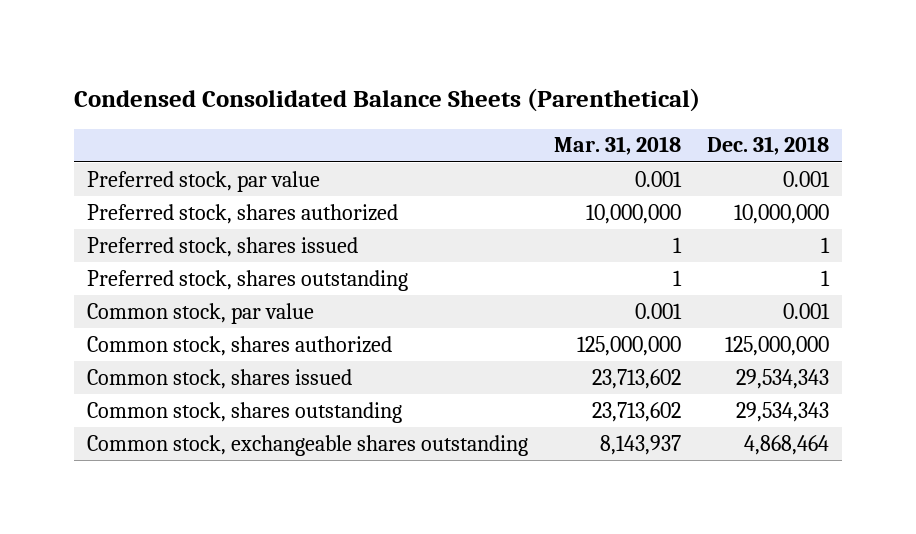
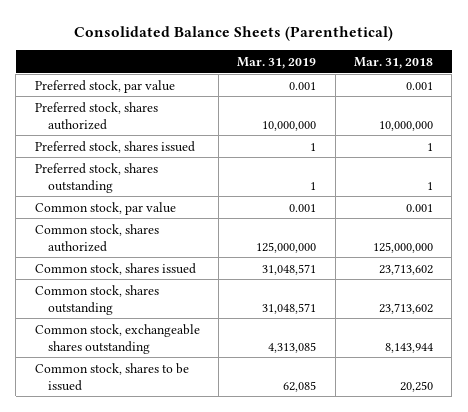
[73,87,700,112] Condensed Consolidated Balance Sheets (Parenthetical) -> [73,25,393,41] Consolidated Balance Sheets (Parenthetical)
[706,136,829,156] Dec. 31, 2018 -> none
none -> [237,56,317,69] Mar. 31, 2019
[599,434,681,455] 8,143,937 -> [385,342,434,353] 8,143,944
none -> [34,362,189,391] Common stock, shares to be issued

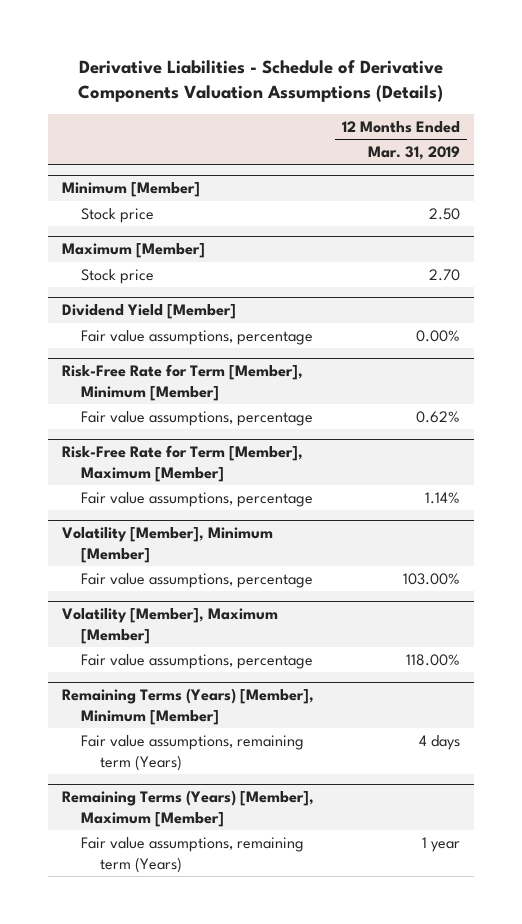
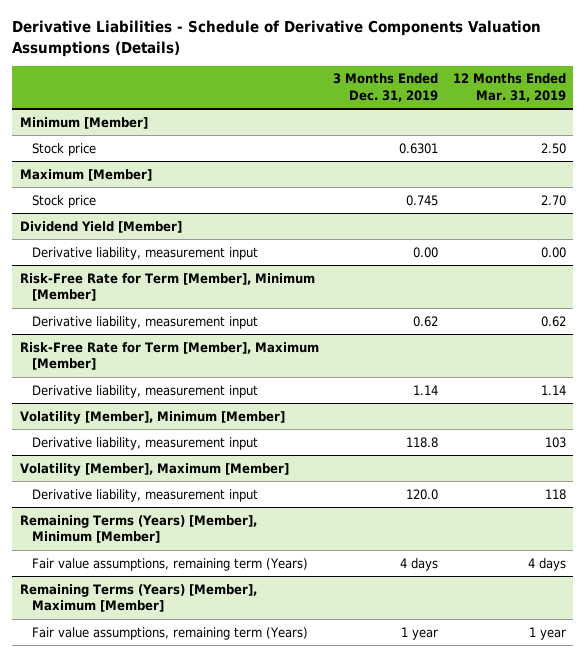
none -> [333,73,439,103] 3 Months Ended Dec. 31, 2019
[81,329,314,345] Fair value assumptions, percentage -> none
none -> [32,246,259,260] Derivative liability, measurement input
[81,410,314,426] Fair value assumptions, percentage -> none
none -> [32,315,259,329] Derivative liability, measurement input
[81,491,314,507] Fair value assumptions, percentage -> none
none -> [32,384,259,398] Derivative liability, measurement input
[81,572,314,588] Fair value assumptions, percentage -> none
none -> [32,436,259,450] Derivative liability, measurement input
[81,653,314,669] Fair value assumptions, percentage -> none
none -> [32,488,259,502] Derivative liability, measurement input

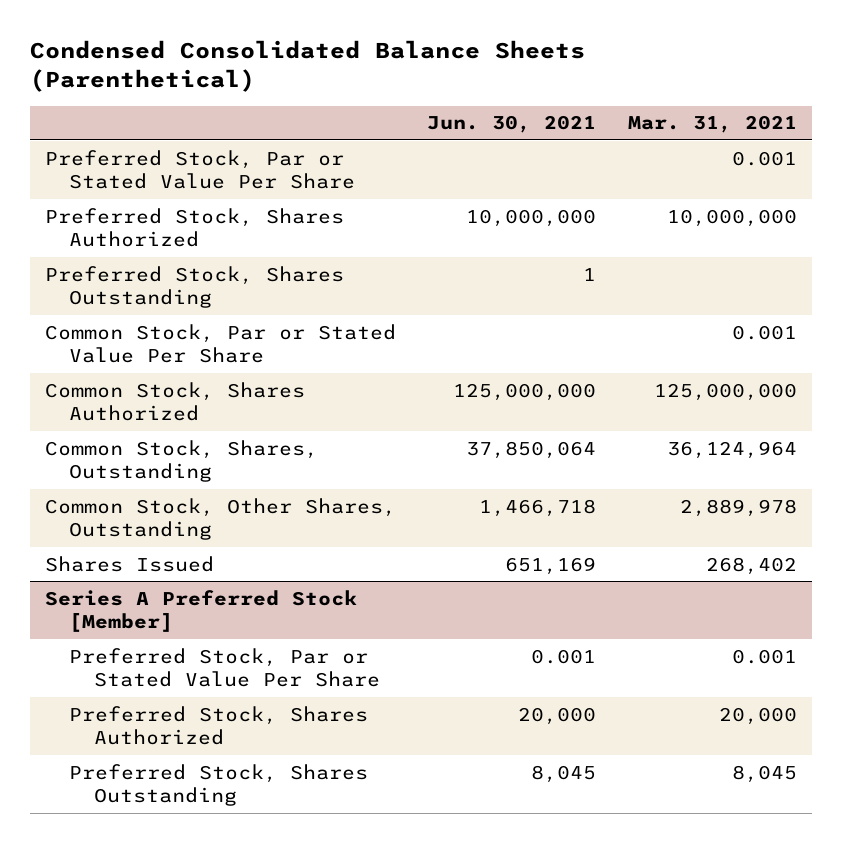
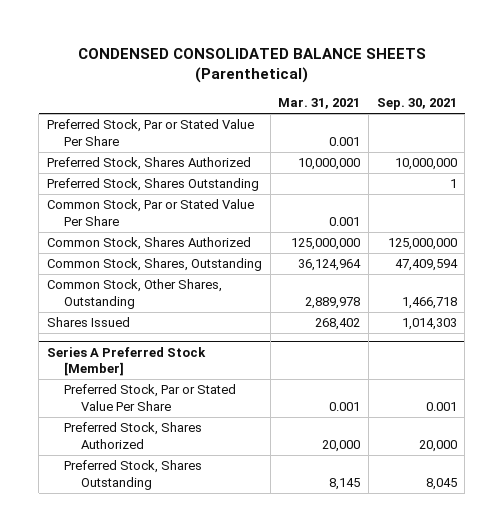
[29,40,585,93] Condensed Consolidated Balance Sheets (Parenthetical) -> [77,47,426,83] CONDENSED CONSOLIDATED BALANCE SHEETS (Parenthetical)
[427,115,597,134] Jun. 30, 2021 -> none
none -> [376,98,457,111] Sep. 30, 2021
[731,764,797,783] 8,045 -> [329,477,361,490] 8,145

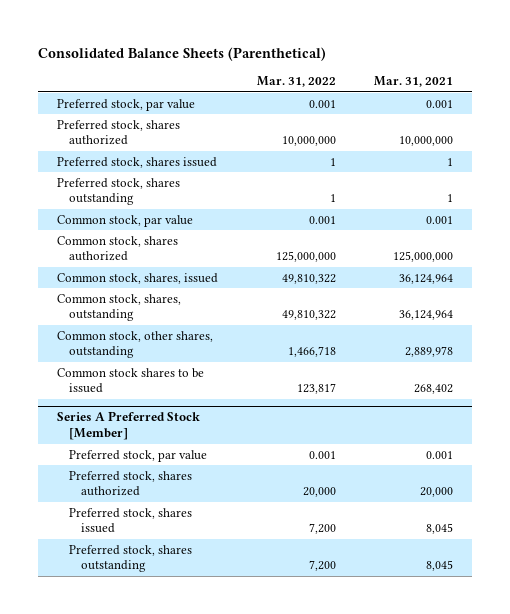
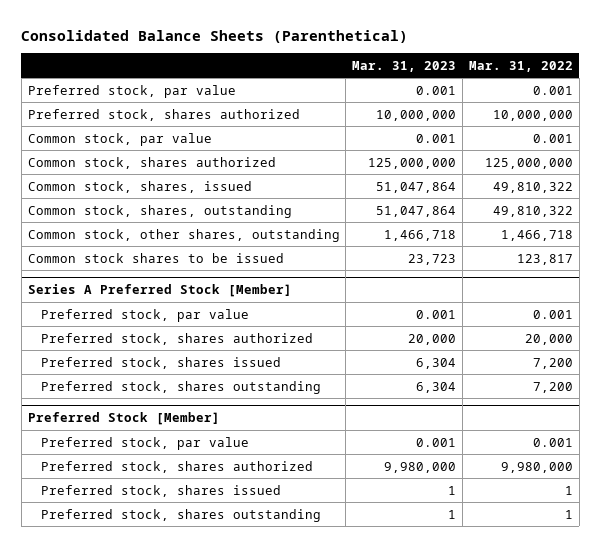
[374,76,454,88] Mar. 31, 2021 -> none
none -> [352,60,457,72] Mar. 31, 2023
[57,156,218,168] Preferred stock, shares issued -> none
[57,177,181,206] Preferred stock, shares outstanding -> none
none -> [27,411,220,425] Preferred Stock [Member]
none -> [40,436,249,450] Preferred stock, par value
none -> [40,460,313,473] Preferred stock, shares authorized
none -> [40,484,281,497] Preferred stock, shares issued
none -> [40,508,321,522] Preferred stock, shares outstanding

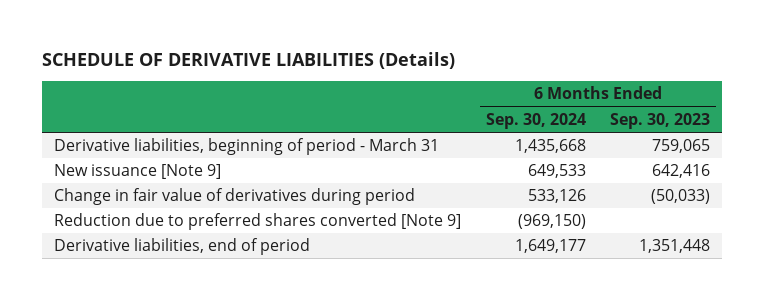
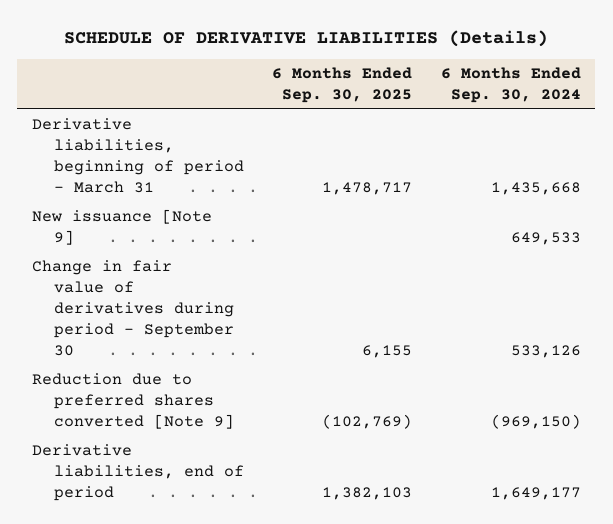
[610,112,711,129] Sep. 30, 2023 -> none
none -> [272,67,413,104] 6 Months Ended Sep. 30, 2025
[54,188,416,206] Change in fair value of derivatives during period -> [31,259,234,357] Change in fair value of derivatives during period - September 30

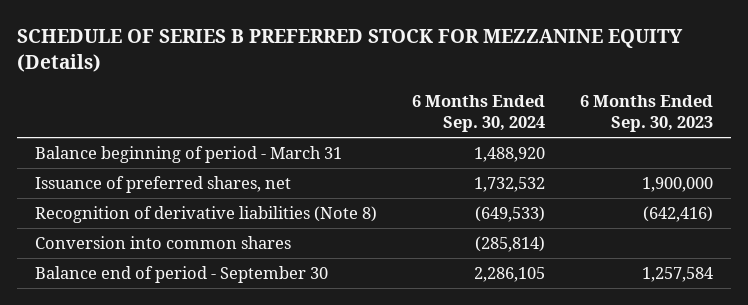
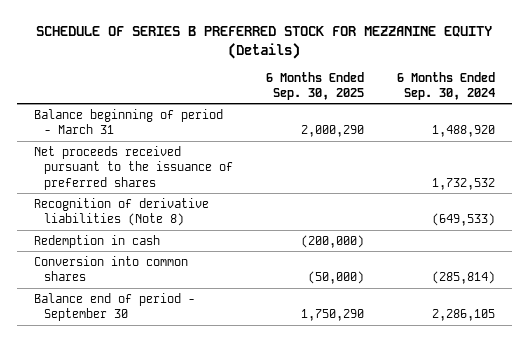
[580,94,714,133] 6 Months Ended Sep. 30, 2023 -> none
none -> [266,71,365,101] 6 Months Ended Sep. 30, 2025
[34,175,291,193] Issuance of preferred shares, net -> [33,145,233,190] Net proceeds received pursuant to the issuance of preferred shares
none -> [33,234,160,248] Redemption in cash

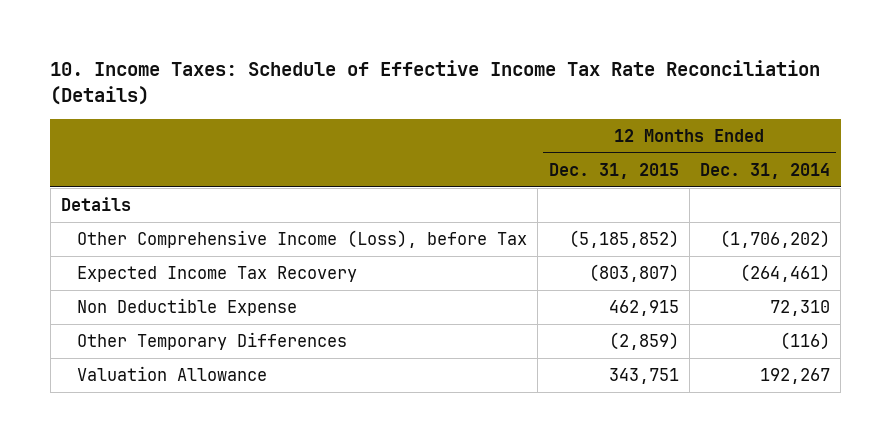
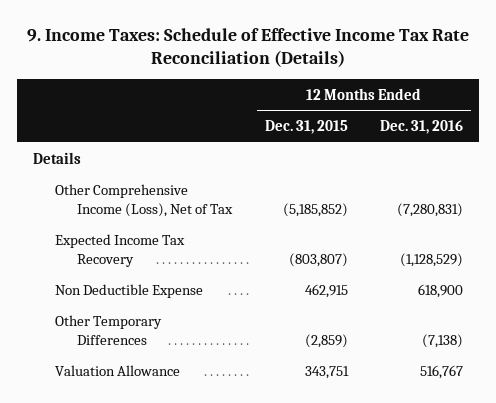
[50,60,821,106] 10. Income Taxes: Schedule of Effective Income Tax Rate Reconciliation (Details) -> [27,27,470,68] 9. Income Taxes: Schedule of Effective Income Tax Rate Reconciliation (Details)
[700,162,831,179] Dec. 31, 2014 -> none
none -> [379,120,463,135] Dec. 31, 2016
[77,230,528,249] Other Comprehensive Income (Loss), before Tax -> [55,183,234,217] Other Comprehensive Income (Loss), Net of Tax

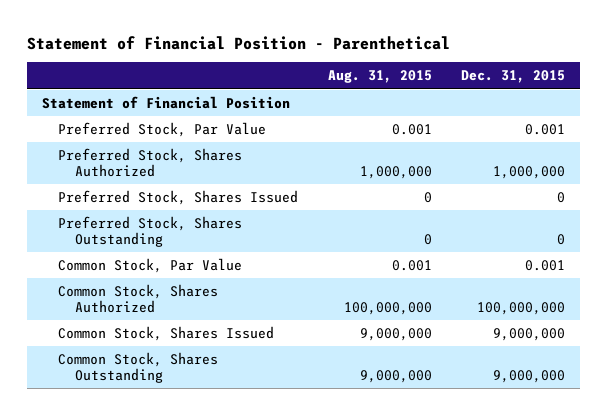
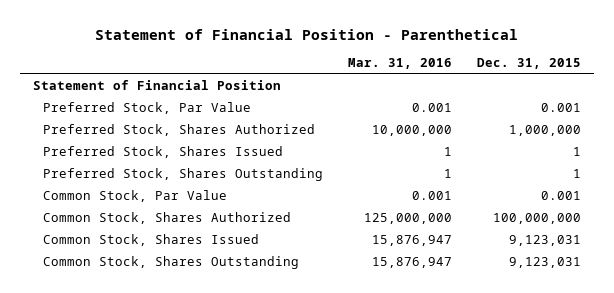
[327,70,432,84] Aug. 31, 2015 -> none
none -> [347,58,452,70] Mar. 31, 2016
[556,192,565,204] 0 -> [573,147,582,157] 1
[556,234,565,246] 0 -> [573,169,582,179] 1
[492,328,565,342] 9,000,000 -> [509,235,582,247] 9,123,031
[492,370,565,384] 9,000,000 -> [509,257,582,269] 9,123,031

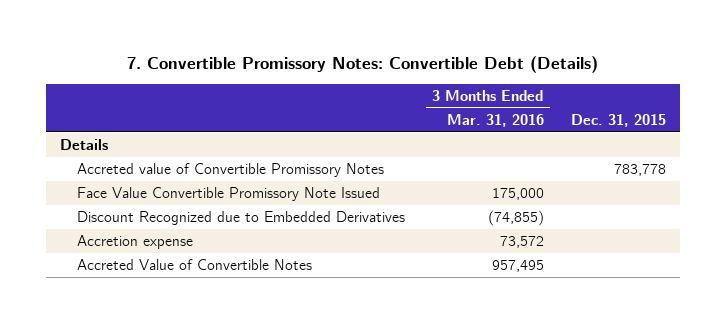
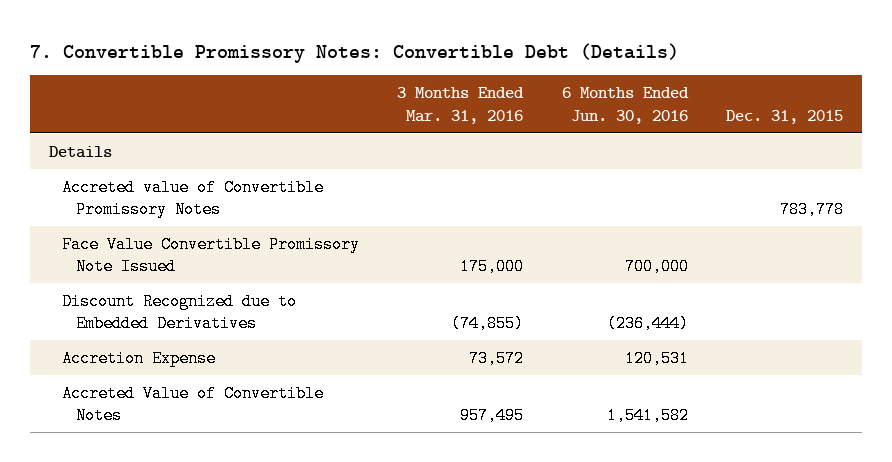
none -> [561,87,689,124] 6 Months Ended Jun. 30, 2016
[77,235,194,250] Accretion expense -> [62,349,217,367] Accretion Expense

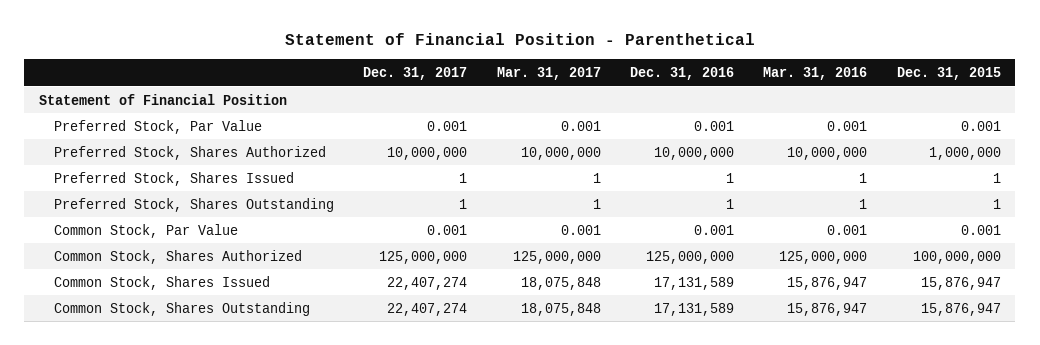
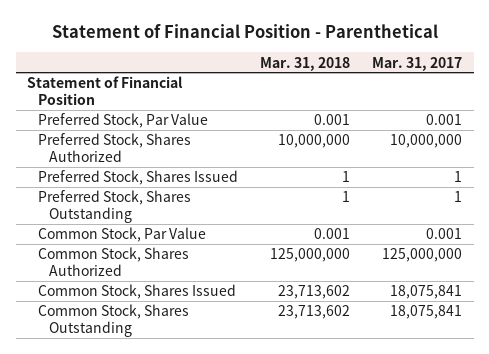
[363,66,468,80] Dec. 31, 2017 -> none
[630,66,735,80] Dec. 31, 2016 -> none
[763,66,868,80] Mar. 31, 2016 -> none
[896,66,1001,80] Dec. 31, 2015 -> none
none -> [260,56,351,71] Mar. 31, 2018
[520,276,601,290] 18,075,848 -> [390,285,463,300] 18,075,841
[520,302,601,316] 18,075,848 -> [390,305,463,320] 18,075,841

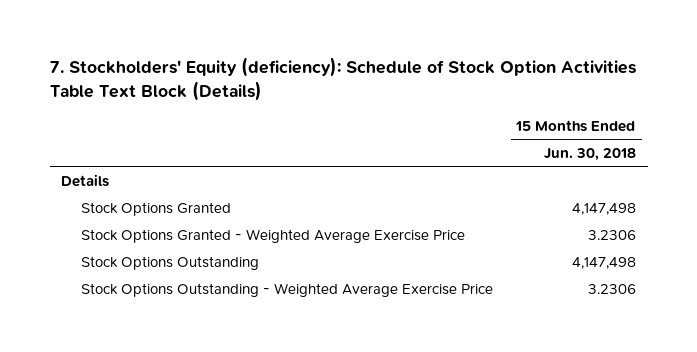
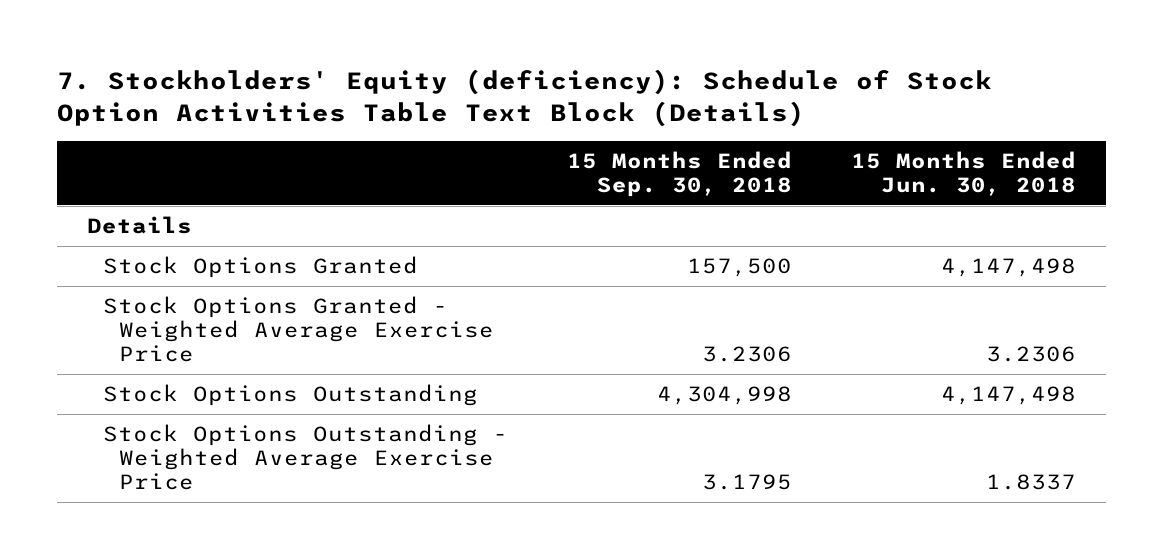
none -> [567,151,793,198] 15 Months Ended Sep. 30, 2018
[587,283,636,294] 3.2306 -> [986,473,1077,490] 1.8337

